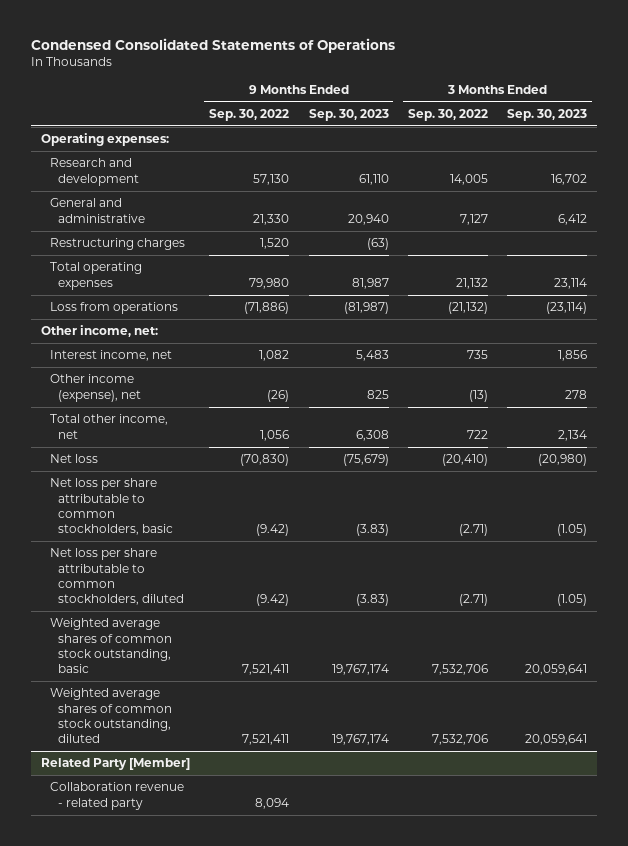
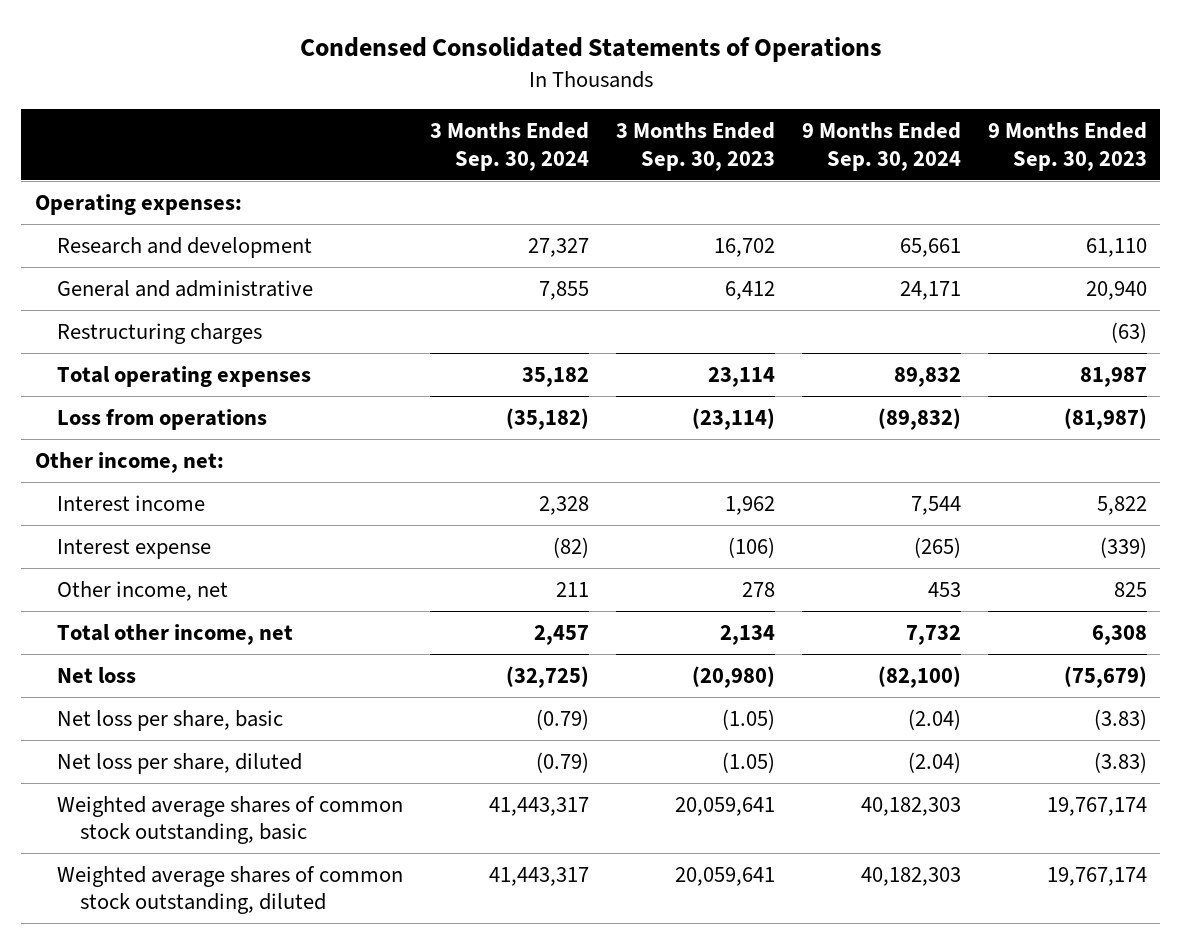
[209,108,290,121] Sep. 30, 2022 -> none
[407,108,488,121] Sep. 30, 2022 -> none
none -> [430,122,590,171] 3 Months Ended Sep. 30, 2024
none -> [801,122,961,171] 9 Months Ended Sep. 30, 2024
[49,350,172,362] Interest income, net -> [57,494,206,511] Interest income
[355,350,389,362] 5,483 -> [1096,495,1147,515] 5,822
[558,350,588,362] 1,856 -> [724,495,775,515] 1,962
none -> [57,538,212,559] Interest expense
[49,374,142,402] Other income (expense), net -> [57,580,229,601] Other income, net
[49,478,174,536] Net loss per share attributable to common stockholders, basic -> [57,709,284,731] Net loss per share, basic
[49,548,185,606] Net loss per share attributable to common stockholders, diluted -> [57,752,303,774] Net loss per share, diluted
[40,758,190,771] Related Party [Member] -> none
[49,782,184,810] Collaboration revenue - related party -> none

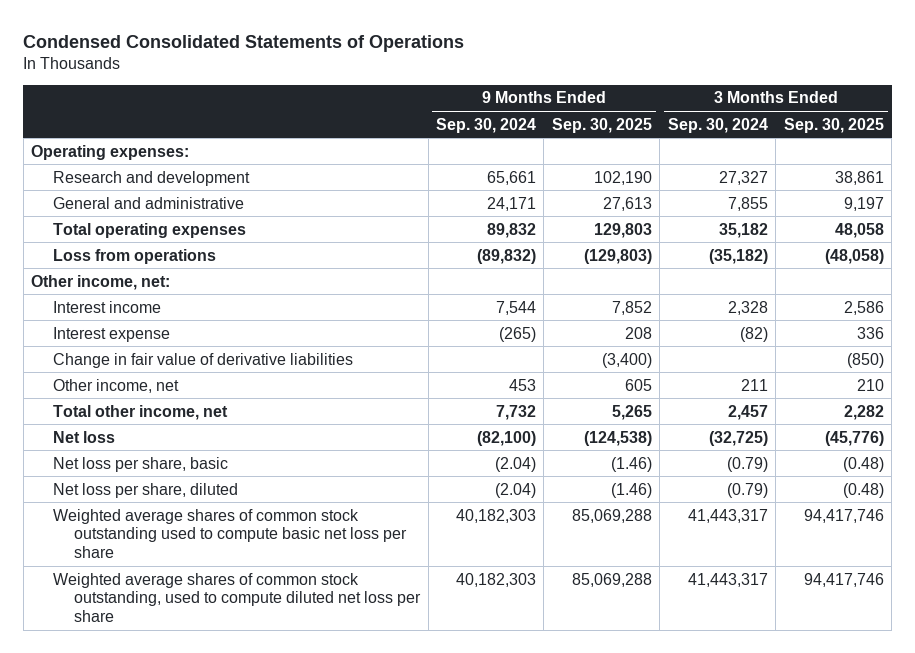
[615,122,775,171] 3 Months Ended Sep. 30, 2023 -> none
[987,122,1147,171] 9 Months Ended Sep. 30, 2023 -> none
none -> [551,117,652,133] Sep. 30, 2025
none -> [783,117,884,133] Sep. 30, 2025
[57,322,263,344] Restructuring charges -> none
none -> [52,352,353,368] Change in fair value of derivative liabilities
[57,795,404,845] Weighted average shares of common stock outstanding, basic -> [52,508,408,559] Weighted average shares of common stock outstanding used to compute basic net loss per share
[57,865,404,915] Weighted average shares of common stock outstanding, diluted -> [52,572,422,623] Weighted average shares of common stock outstanding, used to compute diluted net loss per share

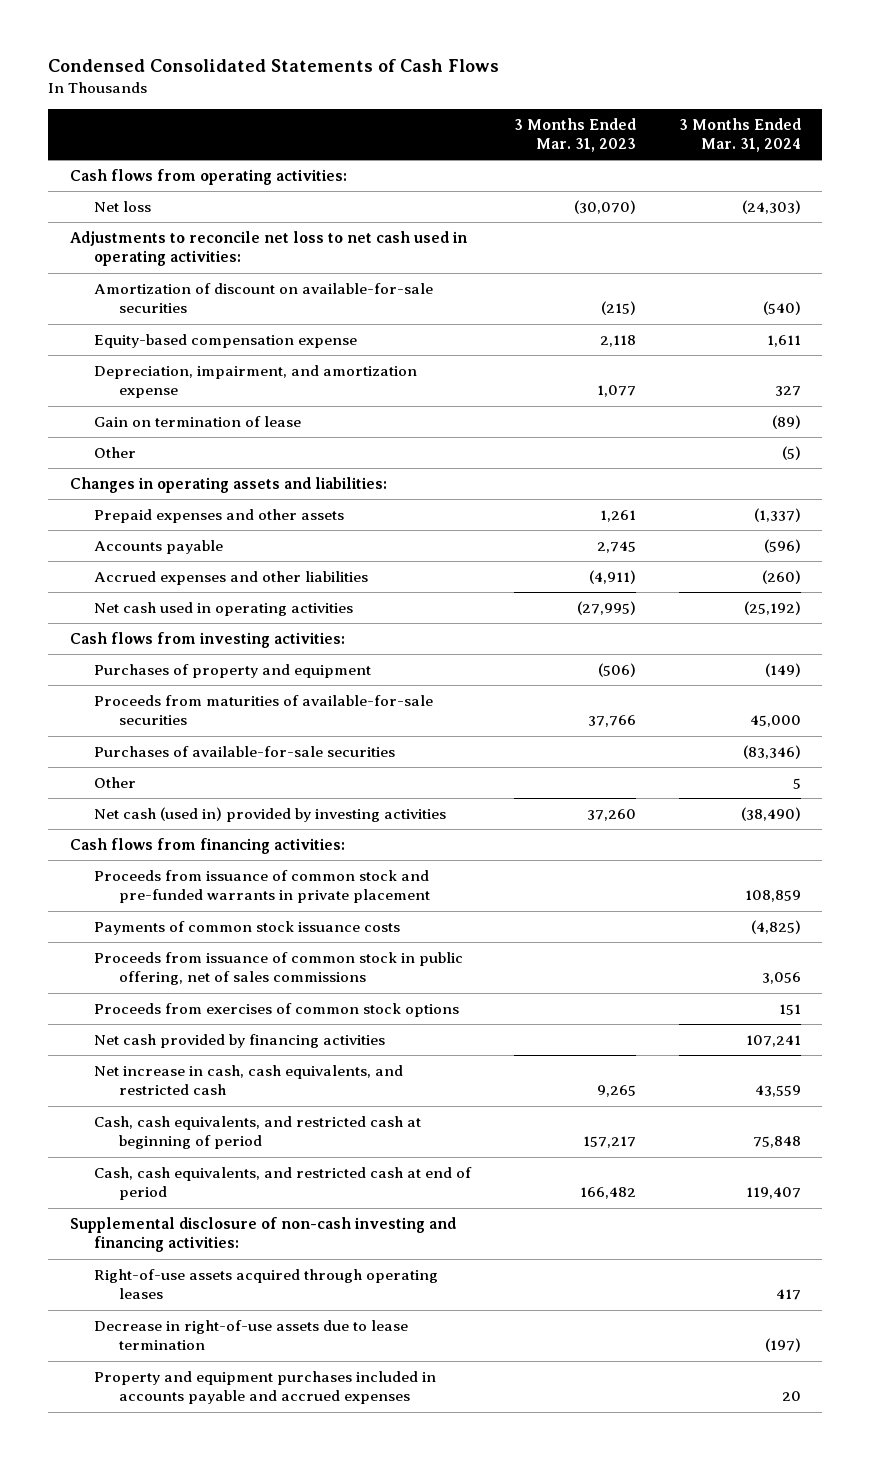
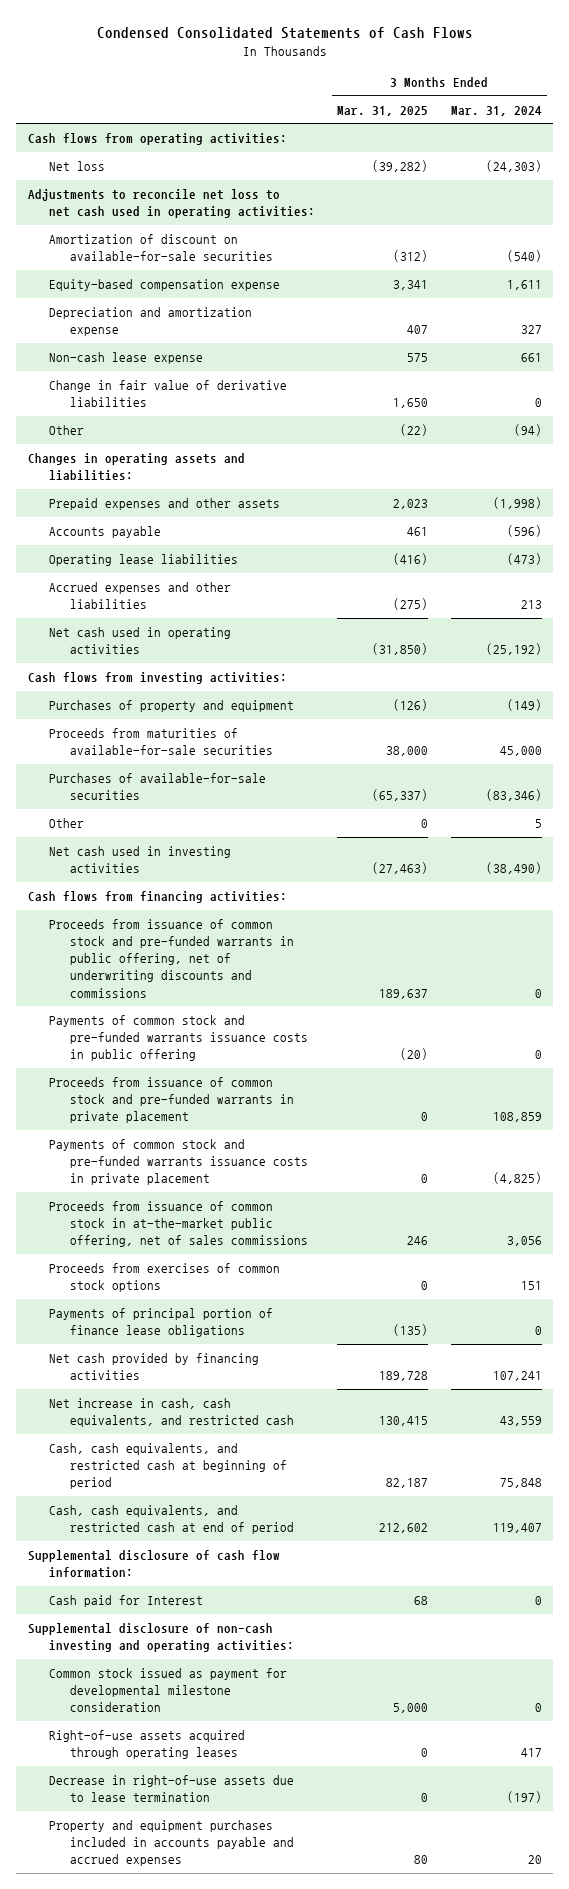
[514,117,637,153] 3 Months Ended Mar. 31, 2023 -> none
none -> [337,105,429,116] Mar. 31, 2025
[94,415,302,427] Gain on termination of lease -> none
[94,364,418,399] Depreciation, impairment, and amortization expense -> [48,307,252,337] Depreciation and amortization expense
none -> [48,352,203,365] Non-cash lease expense
none -> [48,380,287,408] Change in fair value of derivative liabilities
[781,445,801,460] (5) -> [513,424,542,437] (94)
[753,507,801,522] (1,337) -> [492,497,542,510] (1,998)
none -> [48,554,238,567] Operating lease liabilities
[761,569,801,584] (260) -> [520,600,542,610] 213
[94,806,447,822] Net cash (used in) provided by investing activities -> [48,846,231,874] Net cash used in investing activities
none -> [48,919,294,998] Proceeds from issuance of common stock and pre-funded warrants in public offering, net of underwriting discounts and commissions
none -> [48,1015,308,1062] Payments of common stock and pre-funded warrants issuance costs in public offering
[94,920,401,935] Payments of common stock issuance costs -> [48,1139,308,1186] Payments of common stock and pre-funded warrants issuance costs in private placement
[94,951,464,986] Proceeds from issuance of common stock in public offering, net of sales commissions -> [48,1201,308,1248] Proceeds from issuance of common stock in at-the-market public offering, net of sales commissions
none -> [48,1308,273,1338] Payments of principal portion of finance lease obligations
none -> [27,1550,280,1579] Supplemental disclosure of cash flow information:
none -> [48,1595,203,1608] Cash paid for Interest
[69,1216,456,1253] Supplemental disclosure of non-cash investing and financing activities: -> [27,1623,294,1653] Supplemental disclosure of non-cash investing and operating activities:
none -> [48,1668,287,1713] Common stock issued as payment for developmental milestone consideration

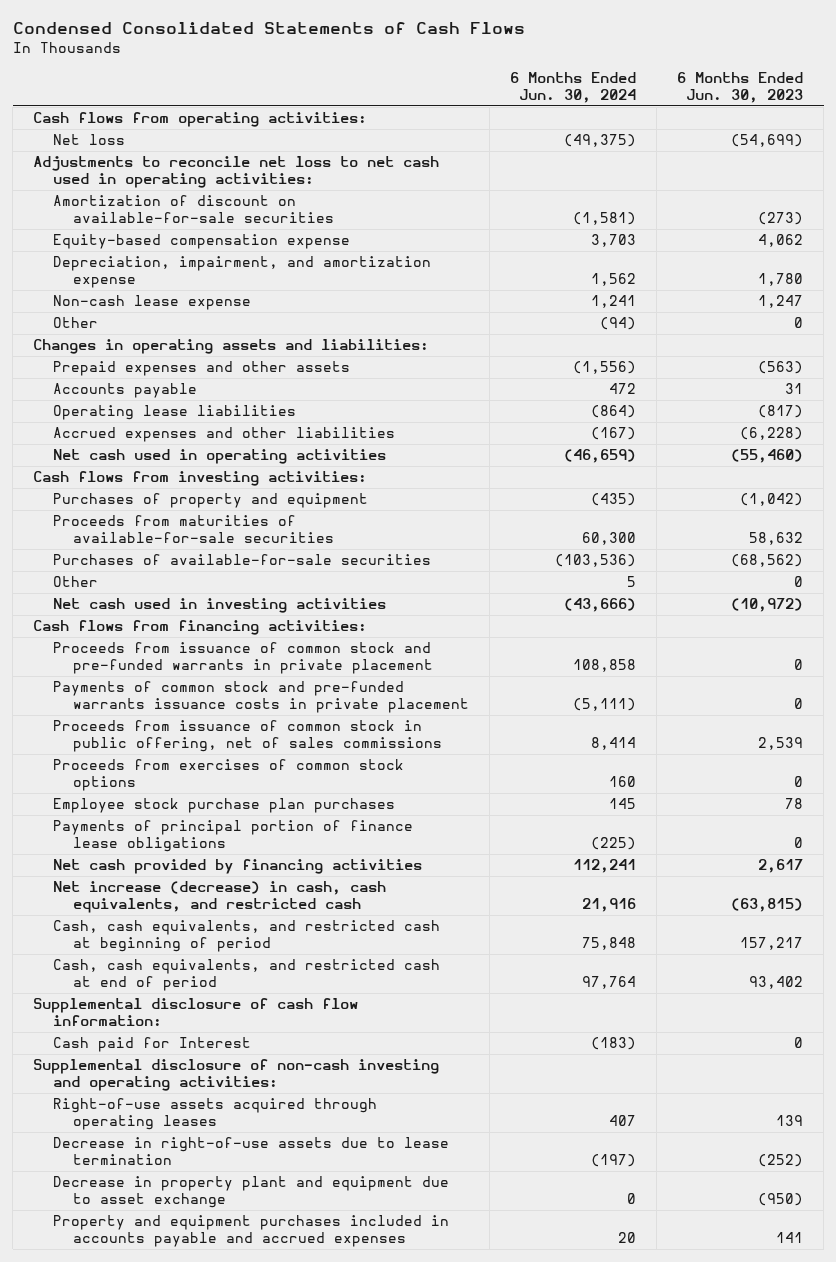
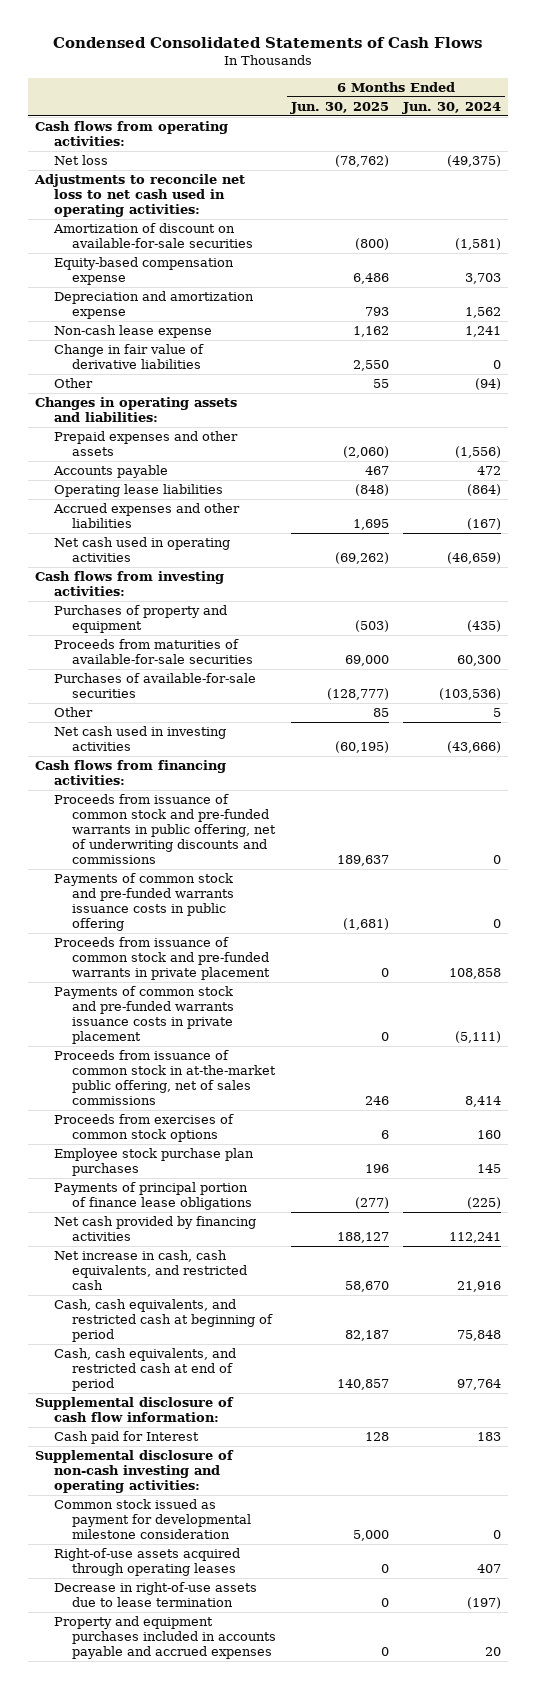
[677,72,804,103] 6 Months Ended Jun. 30, 2023 -> none
none -> [289,101,389,114] Jun. 30, 2025
[53,256,432,289] Depreciation, impairment, and amortization expense -> [53,291,254,320] Depreciation and amortization expense
none -> [53,344,204,370] Change in fair value of derivative liabilities
none -> [53,794,277,864] Proceeds from issuance of common stock and pre-funded warrants in public offering, net of underwriting discounts and commissions
none -> [53,873,235,931] Payments of common stock and pre-funded warrants issuance costs in public offering
[53,720,443,753] Proceeds from issuance of common stock in public offering, net of sales commissions -> [53,1050,277,1105] Proceeds from issuance of common stock in at-the-market public offering, net of sales commissions
[53,881,387,914] Net increase (decrease) in cash, cash equivalents, and restricted cash -> [53,1250,248,1291] Net increase in cash, cash equivalents, and restricted cash
[591,1037,637,1051] (183) -> [477,1432,502,1442] 183
none -> [53,1499,252,1540] Common stock issued as payment for developmental milestone consideration
[53,1176,450,1209] Decrease in property plant and equipment due to asset exchange -> none

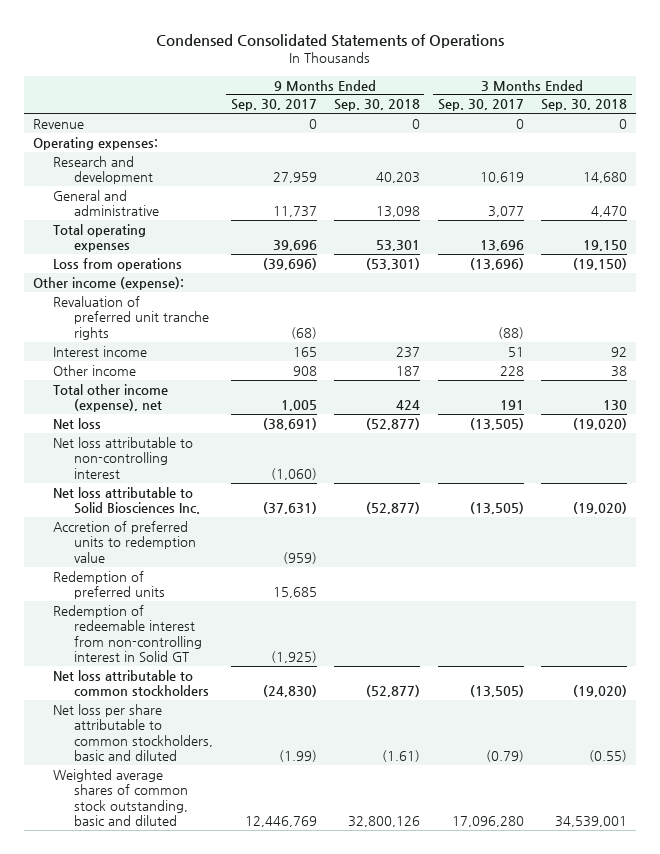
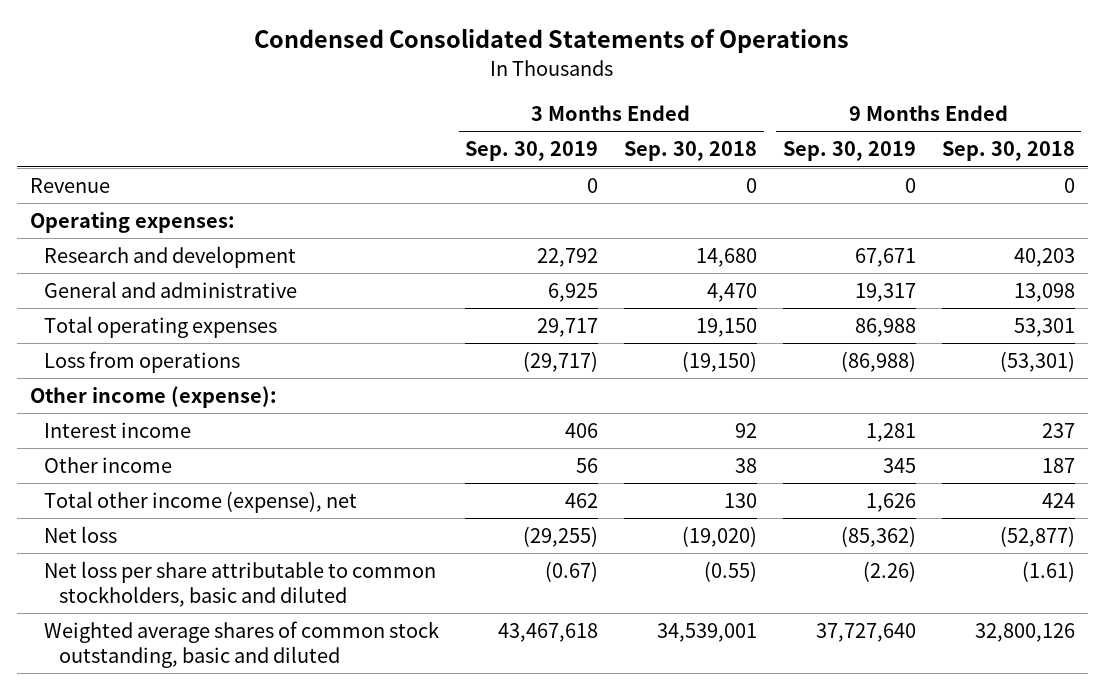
[230,99,317,112] Sep. 30, 2017 -> none
[437,99,524,112] Sep. 30, 2017 -> none
none -> [465,141,599,162] Sep. 30, 2019
none -> [782,141,916,162] Sep. 30, 2019
[53,296,209,340] Revaluation of preferred unit tranche rights -> none
[53,437,194,479] Net loss attributable to non-controlling interest -> none
[53,487,200,515] Net loss attributable to Solid Biosciences Inc. -> none
[53,521,196,563] Accretion of preferred units to redemption value -> none
[53,571,165,600] Redemption of preferred units -> none
[53,605,202,663] Redemption of redeemable interest from non-controlling interest in Solid GT -> none
[53,670,209,697] Net loss attributable to common stockholders -> none

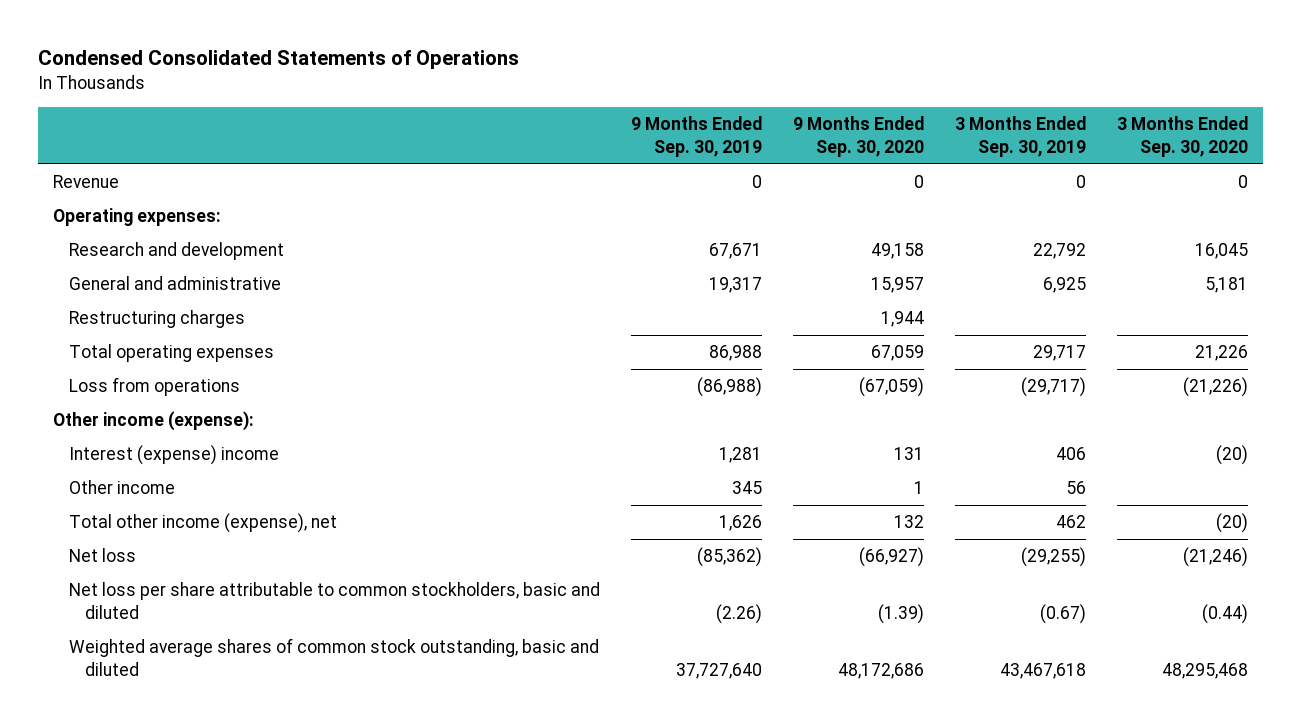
[624,141,758,162] Sep. 30, 2018 -> none
[941,141,1075,162] Sep. 30, 2018 -> none
none -> [792,116,924,157] 9 Months Ended Sep. 30, 2020
none -> [1116,116,1248,157] 3 Months Ended Sep. 30, 2020
none -> [69,310,246,329] Restructuring charges
[44,422,192,439] Interest income -> [69,445,280,466] Interest (expense) income

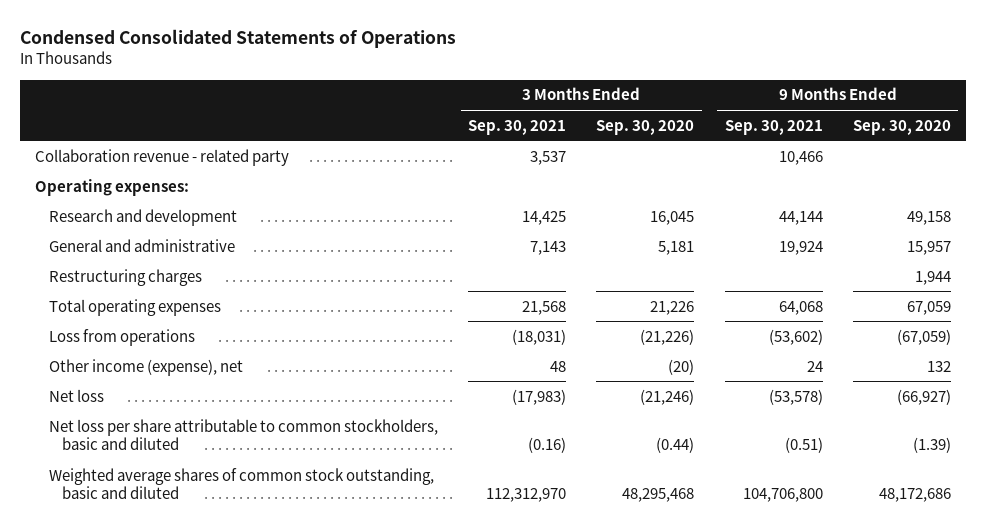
[631,116,763,157] 9 Months Ended Sep. 30, 2019 -> none
[954,116,1086,157] 3 Months Ended Sep. 30, 2019 -> none
none -> [468,119,567,135] Sep. 30, 2021
none -> [724,119,823,135] Sep. 30, 2021
[53,175,120,189] Revenue -> none
none -> [35,148,290,166] Collaboration revenue - related party
[53,411,255,432] Other income (expense): -> none
[69,445,280,466] Interest (expense) income -> none
[69,480,176,495] Other income -> none
[69,513,338,534] Total other income (expense), net -> [48,358,243,376] Other income (expense), net

